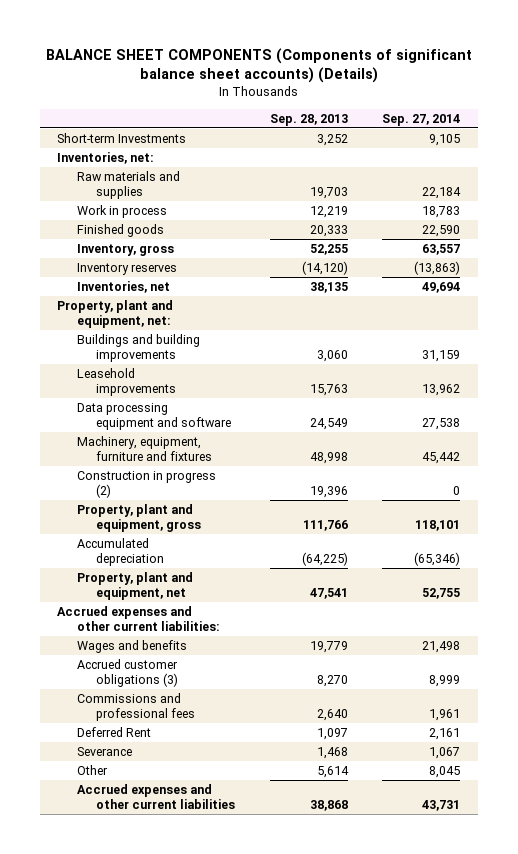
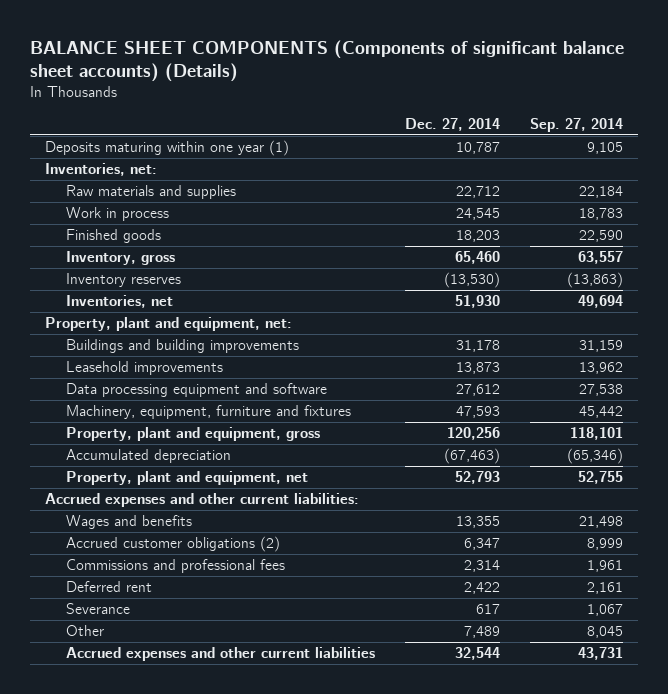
[269,113,348,126] Sep. 28, 2013 -> none
none -> [404,117,500,131] Dec. 27, 2014
[57,133,187,144] Short-term Investments -> [45,140,290,157] Deposits maturing within one year (1)
[76,471,216,498] Construction in progress (2) -> none
[76,659,179,687] Accrued customer obligations (3) -> [65,536,280,553] Accrued customer obligations (2)
[76,727,151,738] Deferred Rent -> [65,581,152,593] Deferred rent

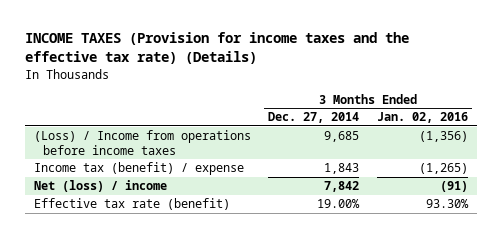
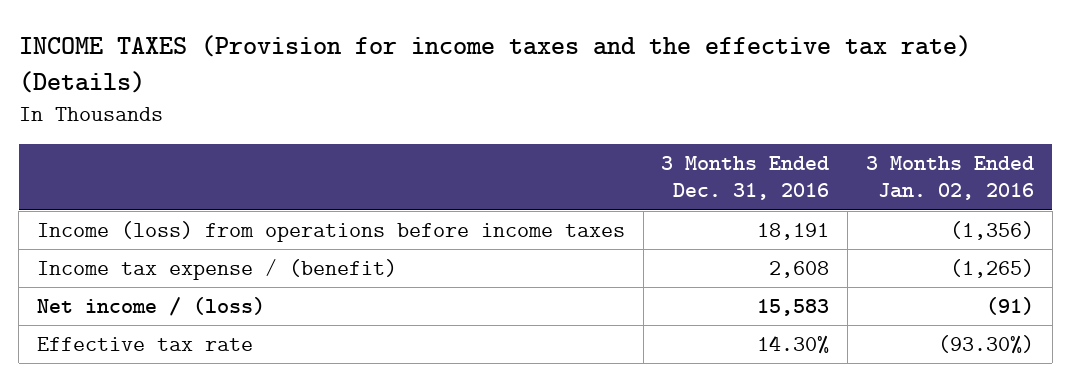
[268,112,360,124] Dec. 27, 2014 -> none
none -> [661,156,830,201] 3 Months Ended Dec. 31, 2016
[33,130,251,155] (Loss) / Income from operations before income taxes -> [36,221,625,243] Income (loss) from operations before income taxes
[33,162,244,176] Income tax (benefit) / expense -> [36,259,397,281] Income tax expense / (benefit)
[33,180,167,193] Net (loss) / income -> [36,297,265,317] Net income / (loss)
[33,198,230,211] Effective tax rate (benefit) -> [36,337,253,352] Effective tax rate
[425,199,469,209] 93.30% -> [937,335,1034,355] (93.30%)

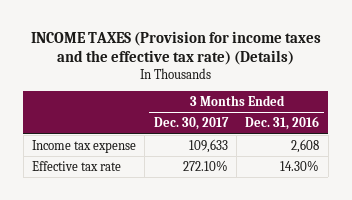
[865,156,1034,201] 3 Months Ended Jan. 02, 2016 -> none
none -> [153,117,229,131] Dec. 30, 2017
[36,221,625,243] Income (loss) from operations before income taxes -> none
[36,297,265,317] Net income / (loss) -> none
[36,259,397,281] Income tax expense / (benefit) -> [32,139,137,153] Income tax expense

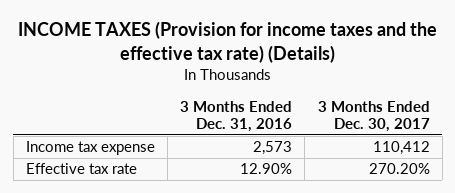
[188,138,228,153] 109,633 -> [372,141,430,156] 110,412
[291,138,320,153] 2,608 -> [253,141,293,156] 2,573
[182,159,228,171] 272.10% -> [368,163,430,175] 270.20%
[280,159,320,171] 14.30% -> [240,163,293,175] 12.90%

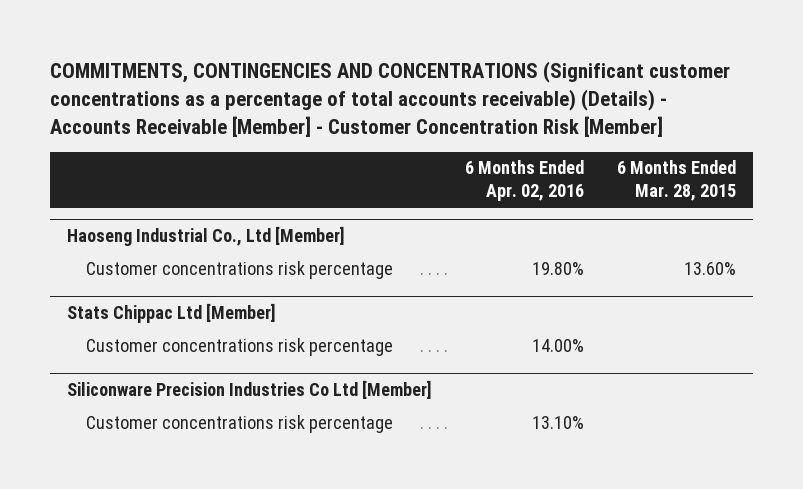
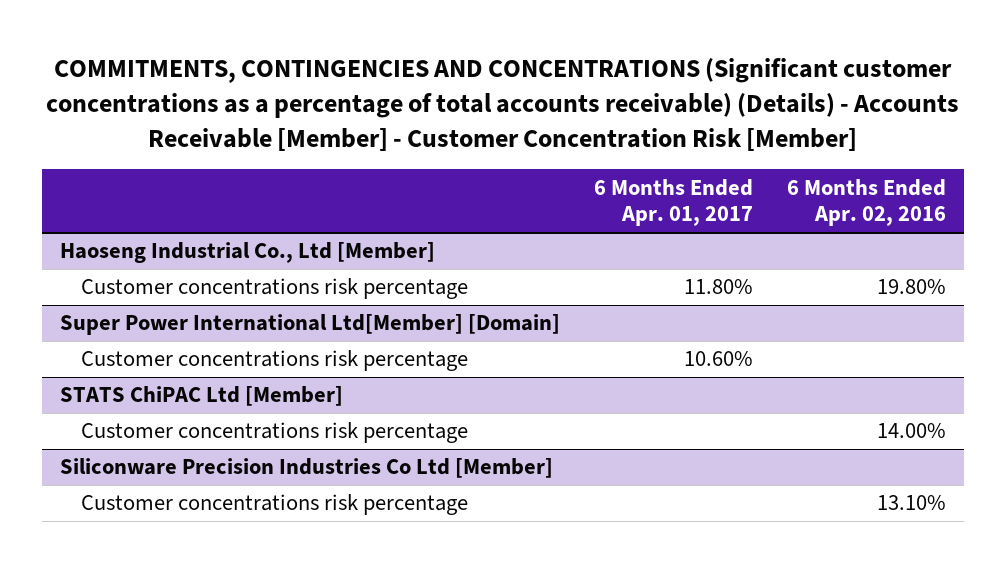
[617,160,737,202] 6 Months Ended Mar. 28, 2015 -> none
none -> [594,178,754,227] 6 Months Ended Apr. 01, 2017
[66,303,276,324] Stats Chippac Ltd [Member] -> [59,314,560,336] Super Power International Ltd[Member] [Domain]
none -> [80,350,468,372] Customer concentrations risk percentage
none -> [59,386,343,407] STATS ChiPAC Ltd [Member]

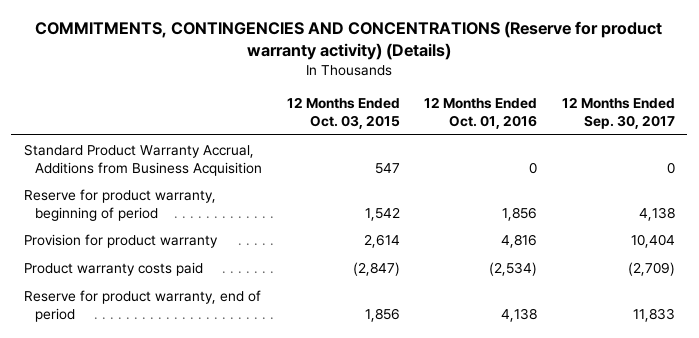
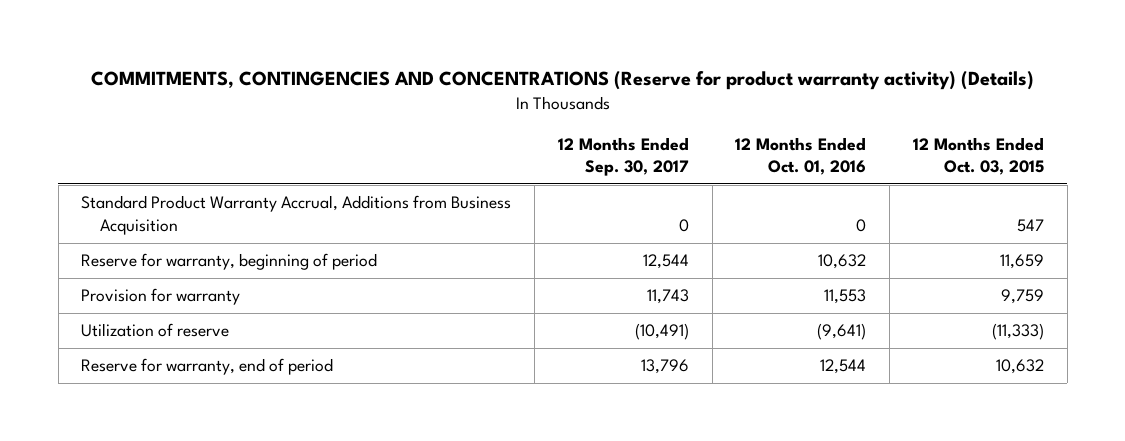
[23,261,203,276] Product warranty costs paid -> none
[23,188,216,221] Reserve for product warranty, beginning of period -> [81,253,378,271] Reserve for warranty, beginning of period
[364,206,400,221] 1,542 -> [999,254,1044,270] 11,659
[502,206,538,221] 1,856 -> [818,254,867,270] 10,632
[638,206,675,221] 4,138 -> [642,254,689,270] 12,544
[23,233,218,248] Provision for product warranty -> [81,288,241,306] Provision for warranty
[363,233,400,248] 2,614 -> [1000,289,1044,305] 9,759
[501,233,538,248] 4,816 -> [824,289,867,305] 11,553
[630,233,675,248] 10,404 -> [646,289,689,305] 11,743
none -> [81,323,230,338] Utilization of reserve
[23,289,261,322] Reserve for product warranty, end of period -> [81,358,334,376] Reserve for warranty, end of period
[364,307,400,322] 1,856 -> [995,359,1044,375] 10,632
[501,307,538,322] 4,138 -> [820,359,867,375] 12,544
[632,307,675,322] 11,833 -> [640,359,689,375] 13,796

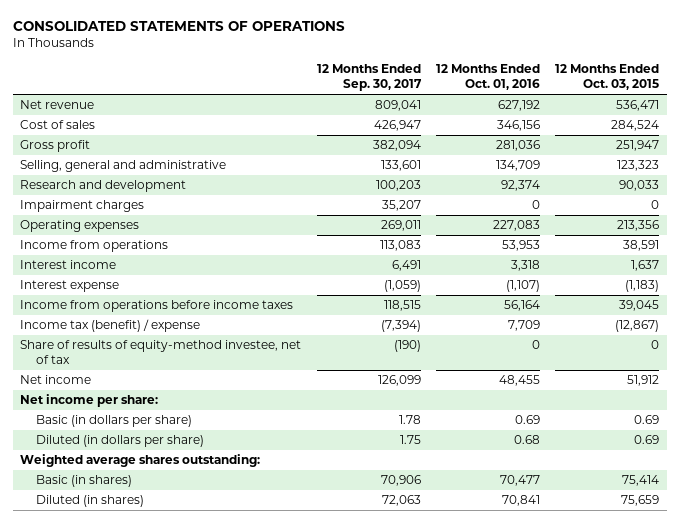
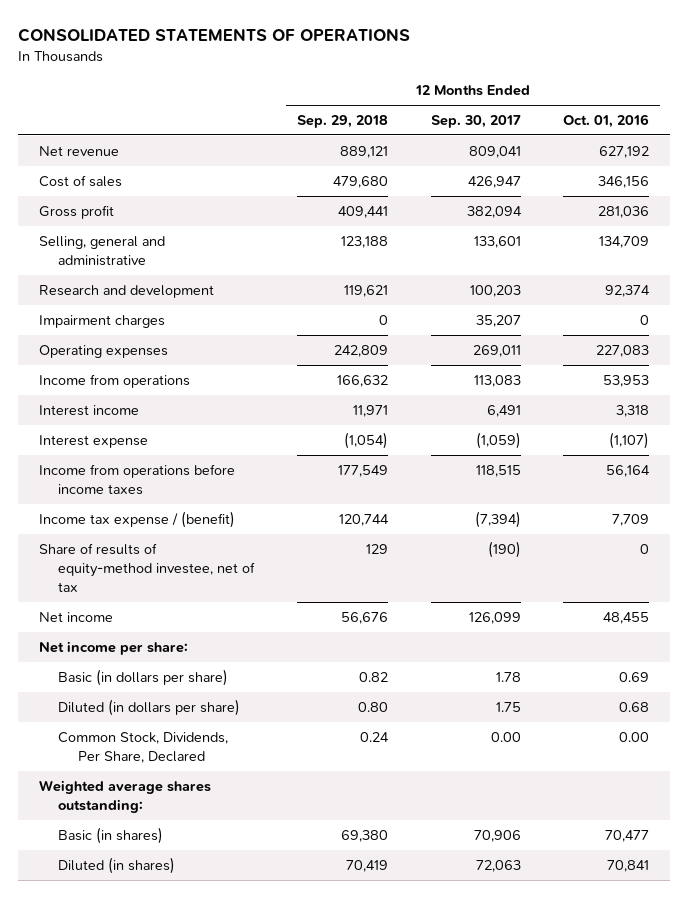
[555,64,660,91] 12 Months Ended Oct. 03, 2015 -> none
none -> [297,114,389,128] Sep. 29, 2018
[20,319,201,333] Income tax (benefit) / expense -> [39,510,236,528] Income tax expense / (benefit)
none -> [58,731,229,763] Common Stock, Dividends, Per Share, Declared

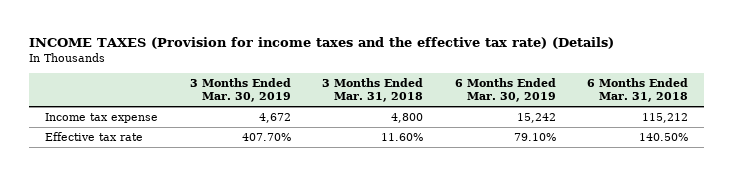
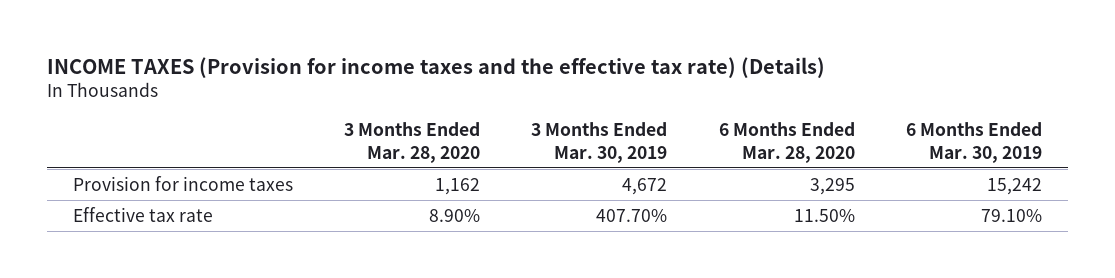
[322,77,424,103] 3 Months Ended Mar. 31, 2018 -> none
[587,77,689,103] 6 Months Ended Mar. 31, 2018 -> none
none -> [344,122,481,163] 3 Months Ended Mar. 28, 2020
none -> [718,122,855,163] 6 Months Ended Mar. 28, 2020
[45,112,159,123] Income tax expense -> [72,175,293,191] Provision for income taxes

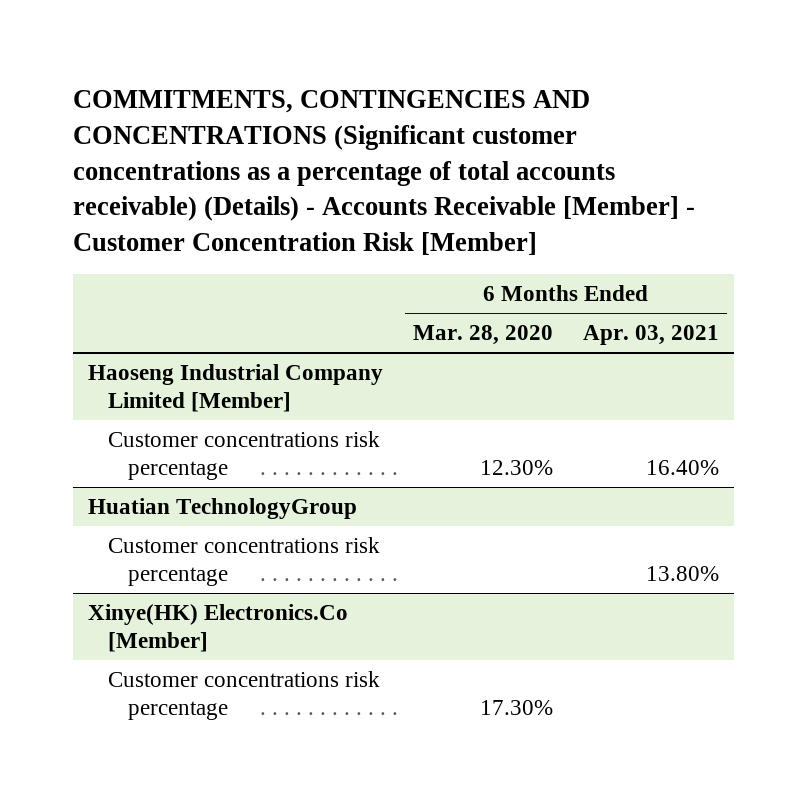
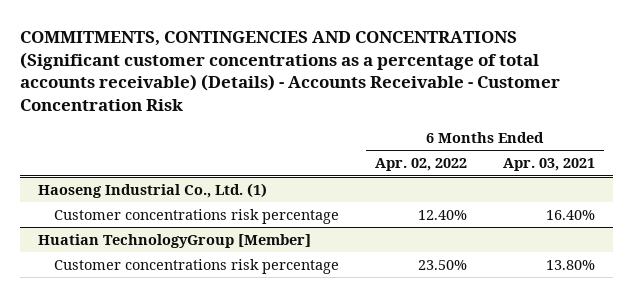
[72,90,695,256] COMMITMENTS, CONTINGENCIES AND CONCENTRATIONS (Significant customer concentrations as a percentage of total accounts receivable) (Details) - Accounts Receivable [Member] - Customer Concentration Risk [Member] -> [20,31,561,111] COMMITMENTS, CONTINGENCIES AND CONCENTRATIONS (Significant customer concentrations as a percentage of total accounts receivable) (Details) - Accounts Receivable - Customer Concentration Risk
[412,325,553,346] Mar. 28, 2020 -> none
none -> [374,158,467,172] Apr. 02, 2022
[87,363,383,413] Haoseng Industrial Company Limited [Member] -> [38,182,268,198] Haoseng Industrial Co., Ltd. (1)
[87,497,357,519] Huatian TechnologyGroup -> [38,233,312,248] Huatian TechnologyGroup [Member]
[87,603,348,653] Xinye(HK) Electronics.Co [Member] -> none
[107,670,380,721] Customer concentrations risk percentage -> none

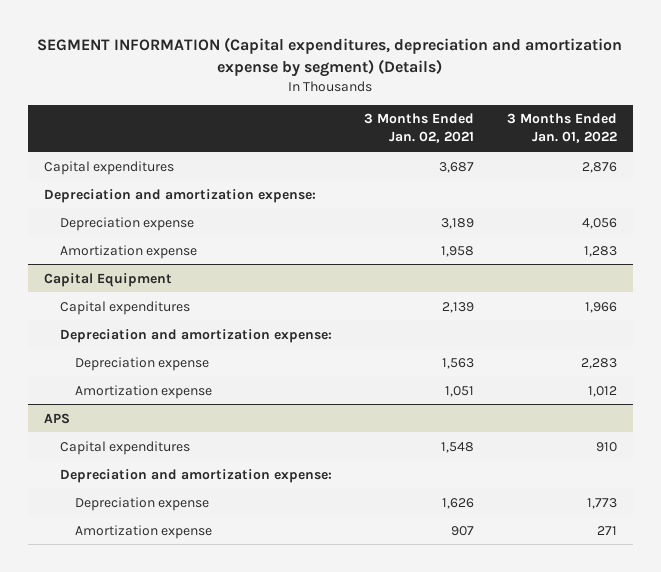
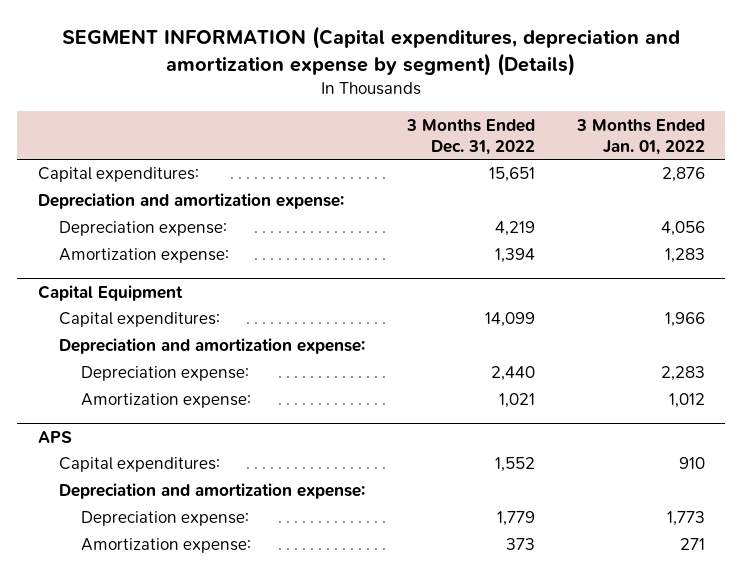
[364,113,475,144] 3 Months Ended Jan. 02, 2021 -> none
none -> [405,118,535,155] 3 Months Ended Dec. 31, 2022
[44,160,175,175] Capital expenditures -> [38,167,200,183] Capital expenditures:
[59,216,194,231] Depreciation expense -> [59,221,228,237] Depreciation expense:
[59,244,197,259] Amortization expense -> [59,248,230,264] Amortization expense:
[59,300,190,315] Capital expenditures -> [59,312,221,328] Capital expenditures:
[75,356,210,371] Depreciation expense -> [80,366,249,382] Depreciation expense:
[75,384,213,399] Amortization expense -> [80,393,251,409] Amortization expense:
[59,440,190,455] Capital expenditures -> [59,457,221,473] Capital expenditures:
[75,496,210,511] Depreciation expense -> [80,511,249,527] Depreciation expense:
[75,524,213,539] Amortization expense -> [80,538,251,554] Amortization expense:

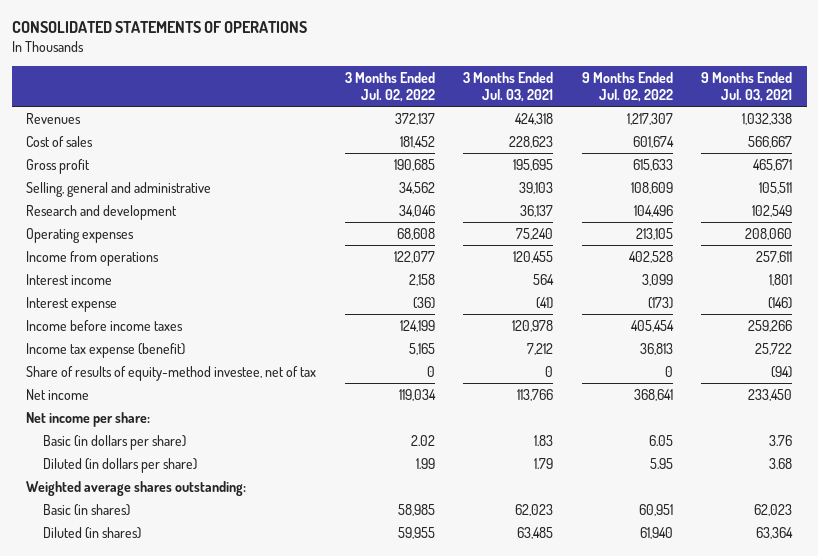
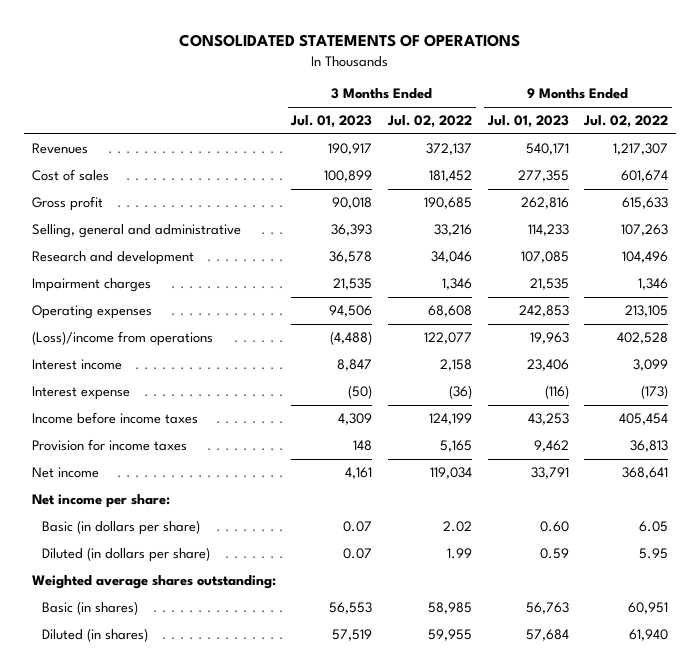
[463,71,554,102] 3 Months Ended Jul. 03, 2021 -> none
[701,71,793,102] 9 Months Ended Jul. 03, 2021 -> none
none -> [290,115,373,129] Jul. 01, 2023
none -> [486,115,569,129] Jul. 01, 2023
[398,181,435,194] 34,562 -> [434,224,473,237] 33,216
[630,181,673,194] 108,609 -> [621,224,669,237] 107,263
none -> [31,278,151,293] Impairment charges
[25,250,159,266] Income from operations -> [31,331,213,347] (Loss)/income from operations
[25,365,316,381] Share of results of equity-method investee, net of tax -> none
[25,342,185,358] Income tax expense (benefit) -> [31,439,187,452] Provision for income taxes

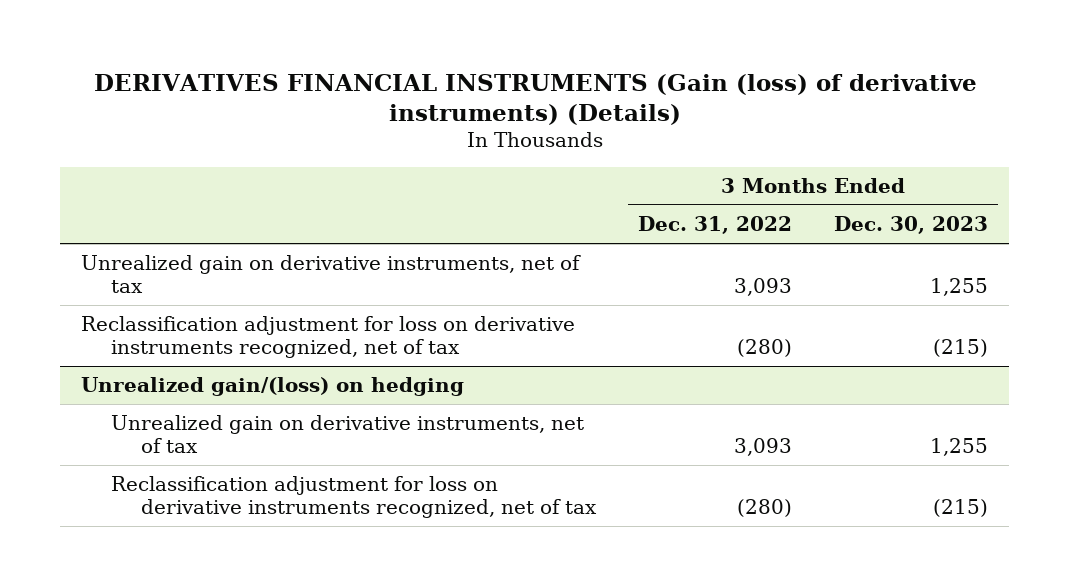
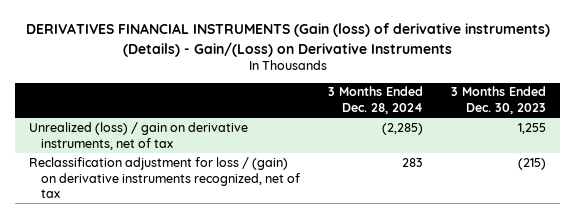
[93,73,977,125] DERIVATIVES FINANCIAL INSTRUMENTS (Gain (loss) of derivative instruments) (Details) -> [25,23,550,57] DERIVATIVES FINANCIAL INSTRUMENTS (Gain (loss) of derivative instruments) (Details) - Gain/(Loss) on Derivative Instruments
[638,216,793,235] Dec. 31, 2022 -> none
none -> [328,86,424,115] 3 Months Ended Dec. 28, 2024
[81,377,465,397] Unrealized gain/(loss) on hedging -> none
[111,415,585,454] Unrealized gain on derivative instruments, net of tax -> none
[111,476,598,519] Reclassification adjustment for loss on derivative instruments recognized, net of tax -> none
[81,255,582,294] Unrealized gain on derivative instruments, net of tax -> [29,121,249,150] Unrealized (loss) / gain on derivative instruments, net of tax
[81,316,576,359] Reclassification adjustment for loss on derivative instruments recognized, net of tax -> [29,156,301,199] Reclassification adjustment for loss / (gain) on derivative instruments recognized, net of tax

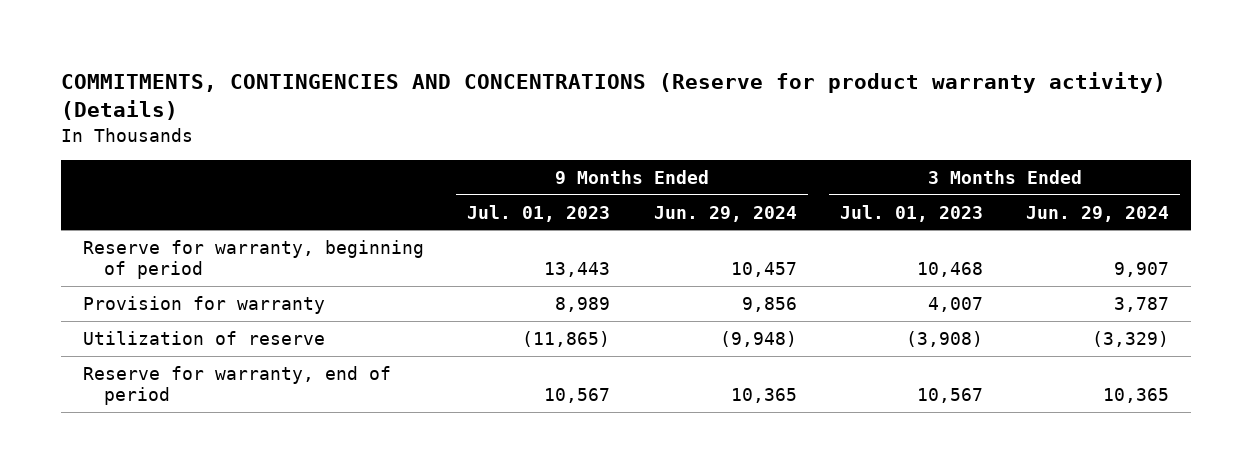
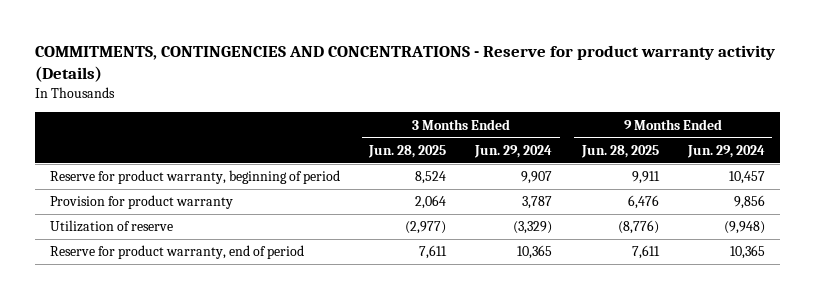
[61,72,1167,121] COMMITMENTS, CONTINGENCIES AND CONCENTRATIONS (Reserve for product warranty activity) (Details) -> [35,45,776,83] COMMITMENTS, CONTINGENCIES AND CONCENTRATIONS - Reserve for product warranty activity (Details)
[467,204,611,222] Jul. 01, 2023 -> none
[840,204,984,222] Jul. 01, 2023 -> none
none -> [368,144,447,158] Jun. 28, 2025
none -> [580,144,659,158] Jun. 28, 2025
[82,239,424,280] Reserve for warranty, beginning of period -> [49,170,340,185] Reserve for product warranty, beginning of period
[82,295,325,314] Provision for warranty -> [49,195,233,210] Provision for product warranty
[82,365,391,406] Reserve for warranty, end of period -> [49,245,304,260] Reserve for product warranty, end of period

